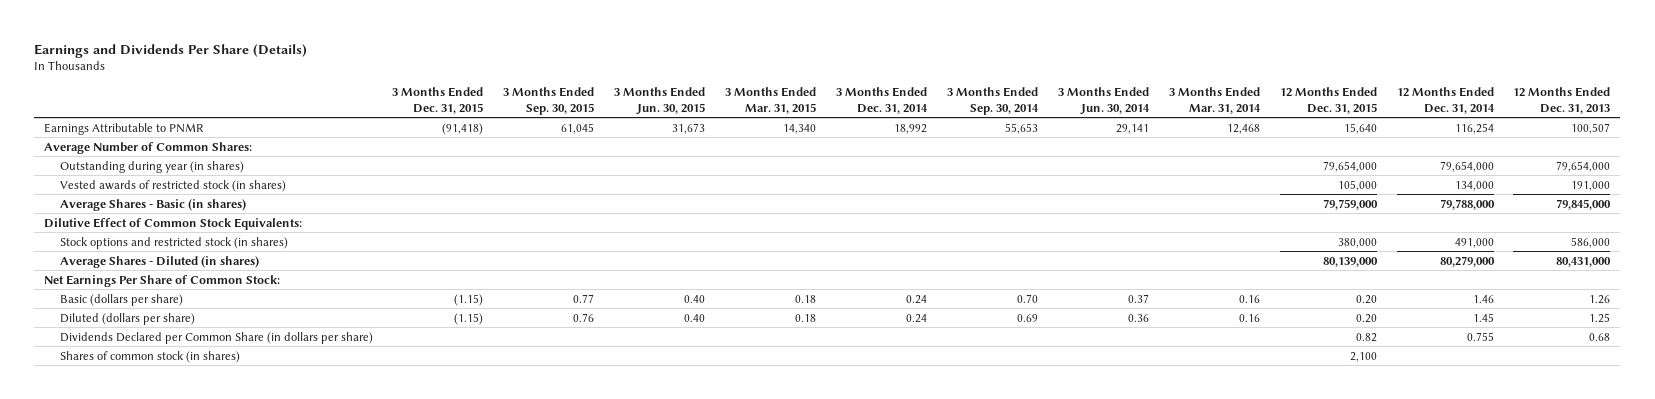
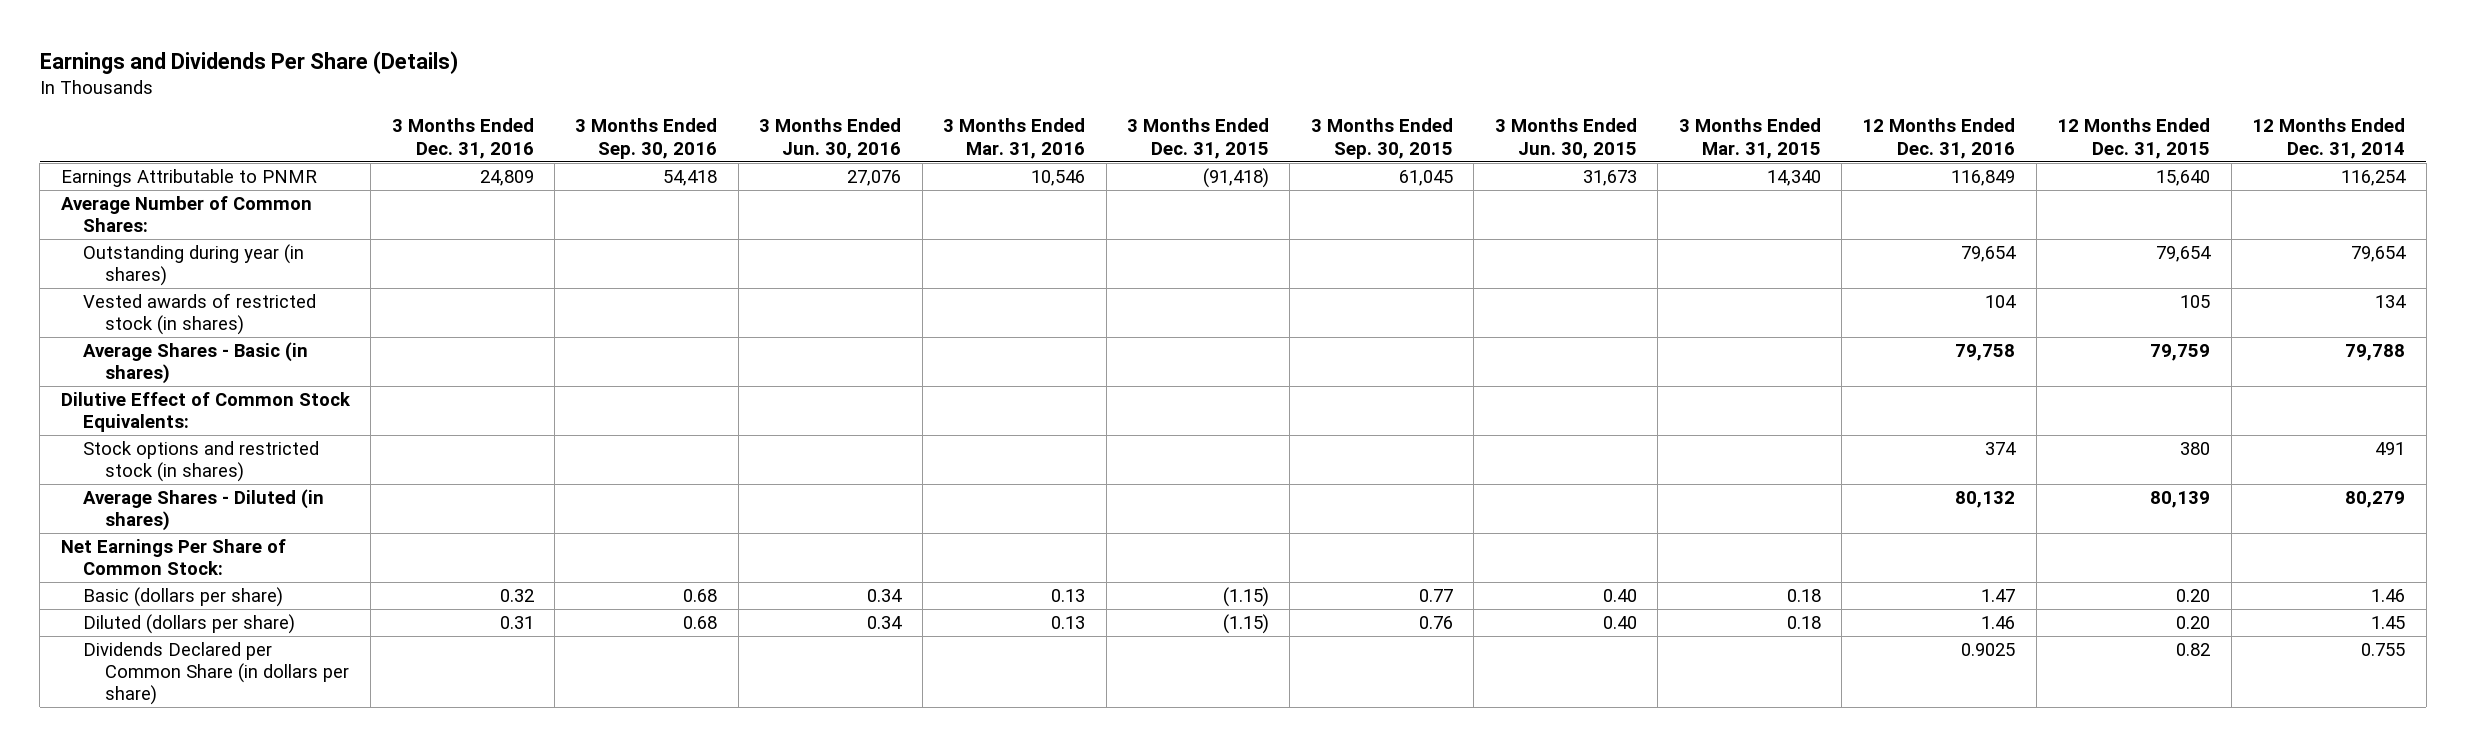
[836,87,929,114] 3 Months Ended Dec. 31, 2014 -> none
[946,87,1039,115] 3 Months Ended Sep. 30, 2014 -> none
[1057,87,1150,115] 3 Months Ended Jun. 30, 2014 -> none
[1168,87,1261,114] 3 Months Ended Mar. 31, 2014 -> none
[1513,87,1611,114] 12 Months Ended Dec. 31, 2013 -> none
none -> [391,118,534,159] 3 Months Ended Dec. 31, 2016
none -> [575,118,718,159] 3 Months Ended Sep. 30, 2016
none -> [759,118,902,159] 3 Months Ended Jun. 30, 2016
none -> [943,118,1086,159] 3 Months Ended Mar. 31, 2016
none -> [1862,118,2016,159] 12 Months Ended Dec. 31, 2016
[1322,160,1377,172] 79,654,000 -> [2156,246,2212,263] 79,654
[1439,160,1494,172] 79,654,000 -> [2351,246,2407,263] 79,654
[1337,179,1377,191] 105,000 -> [2180,295,2211,309] 105
[1454,180,1494,191] 134,000 -> [2375,295,2407,309] 134
[1322,198,1378,210] 79,759,000 -> [2150,344,2211,362] 79,759
[1439,198,1495,210] 79,788,000 -> [2345,344,2406,362] 79,788
[1337,237,1377,248] 380,000 -> [2180,442,2211,456] 380
[1454,237,1494,248] 491,000 -> [2375,442,2406,456] 491
[1322,256,1378,267] 80,139,000 -> [2150,491,2211,509] 80,139
[1439,255,1495,267] 80,279,000 -> [2345,491,2406,509] 80,279
[59,350,240,363] Shares of common stock (in shares) -> none

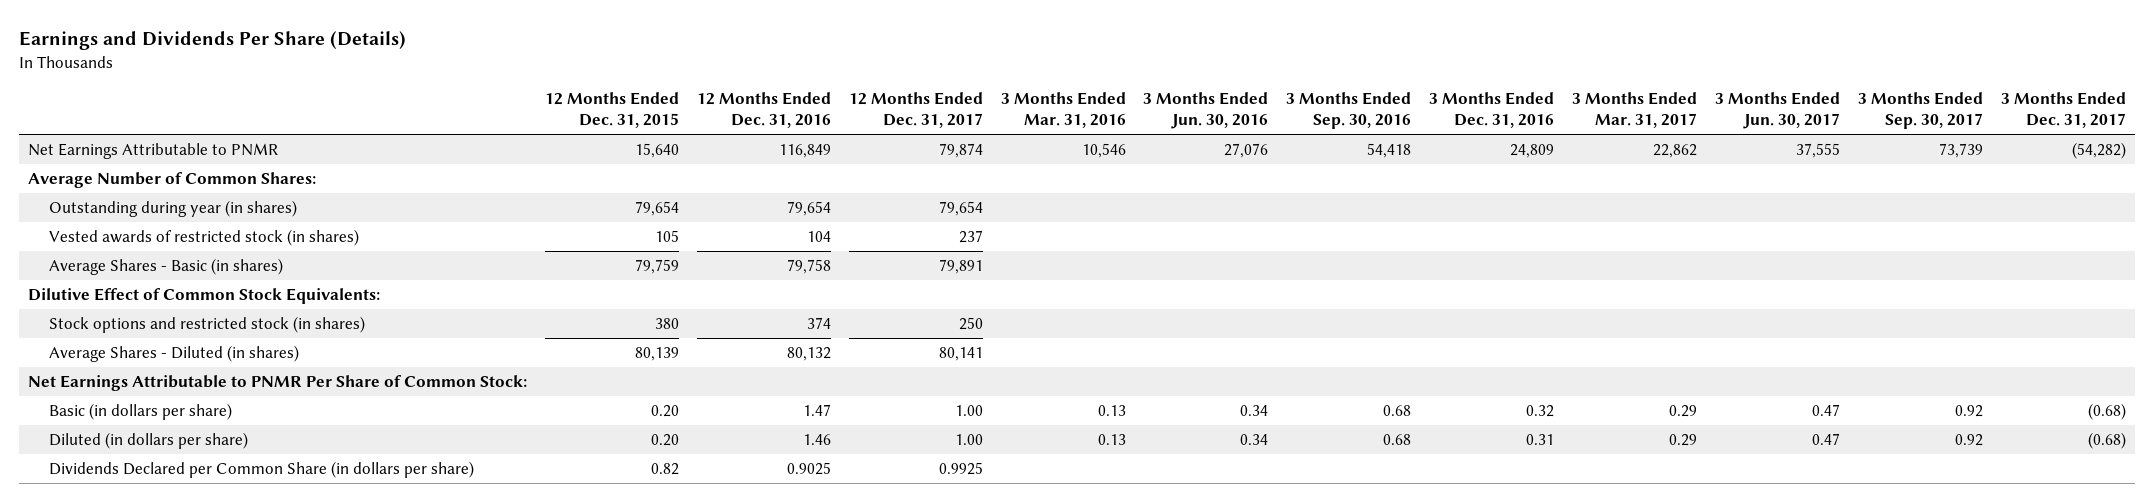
[1126,118,1269,159] 3 Months Ended Dec. 31, 2015 -> none
[1310,118,1453,159] 3 Months Ended Sep. 30, 2015 -> none
[1494,118,1637,159] 3 Months Ended Jun. 30, 2015 -> none
[1678,118,1821,159] 3 Months Ended Mar. 31, 2015 -> none
[2252,118,2406,159] 12 Months Ended Dec. 31, 2014 -> none
none -> [848,92,983,129] 12 Months Ended Dec. 31, 2017
none -> [1572,92,1698,129] 3 Months Ended Mar. 31, 2017
none -> [1715,92,1841,130] 3 Months Ended Jun. 30, 2017
none -> [1858,92,1984,130] 3 Months Ended Sep. 30, 2017
none -> [2000,92,2126,129] 3 Months Ended Dec. 31, 2017
[60,169,317,188] Earnings Attributable to PNMR -> [27,142,278,159] Net Earnings Attributable to PNMR
[60,539,286,576] Net Earnings Per Share of Common Stock: -> [27,374,527,391] Net Earnings Attributable to PNMR Per Share of Common Stock:
[82,587,283,608] Basic (dollars per share) -> [49,402,233,420] Basic (in dollars per share)
[82,614,295,635] Diluted (dollars per share) -> [49,431,249,449] Diluted (in dollars per share)

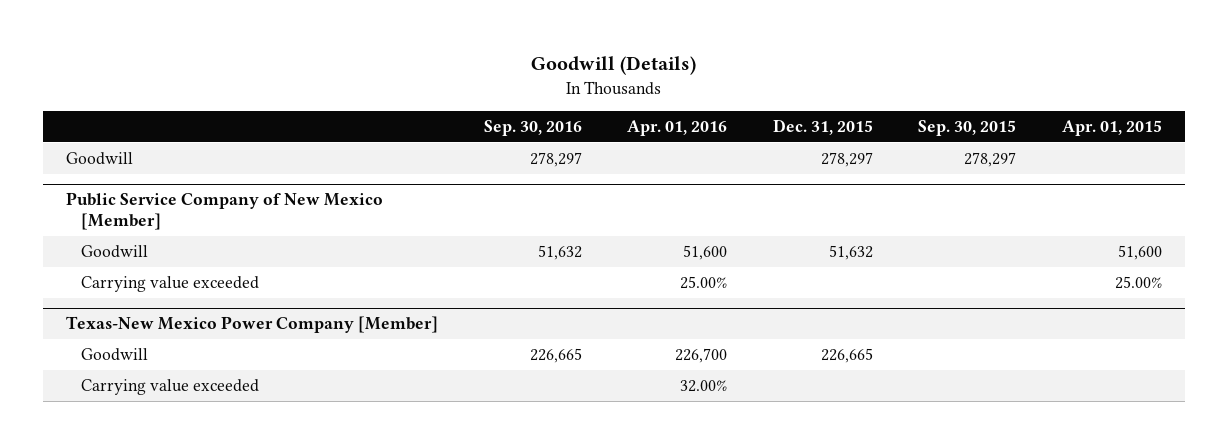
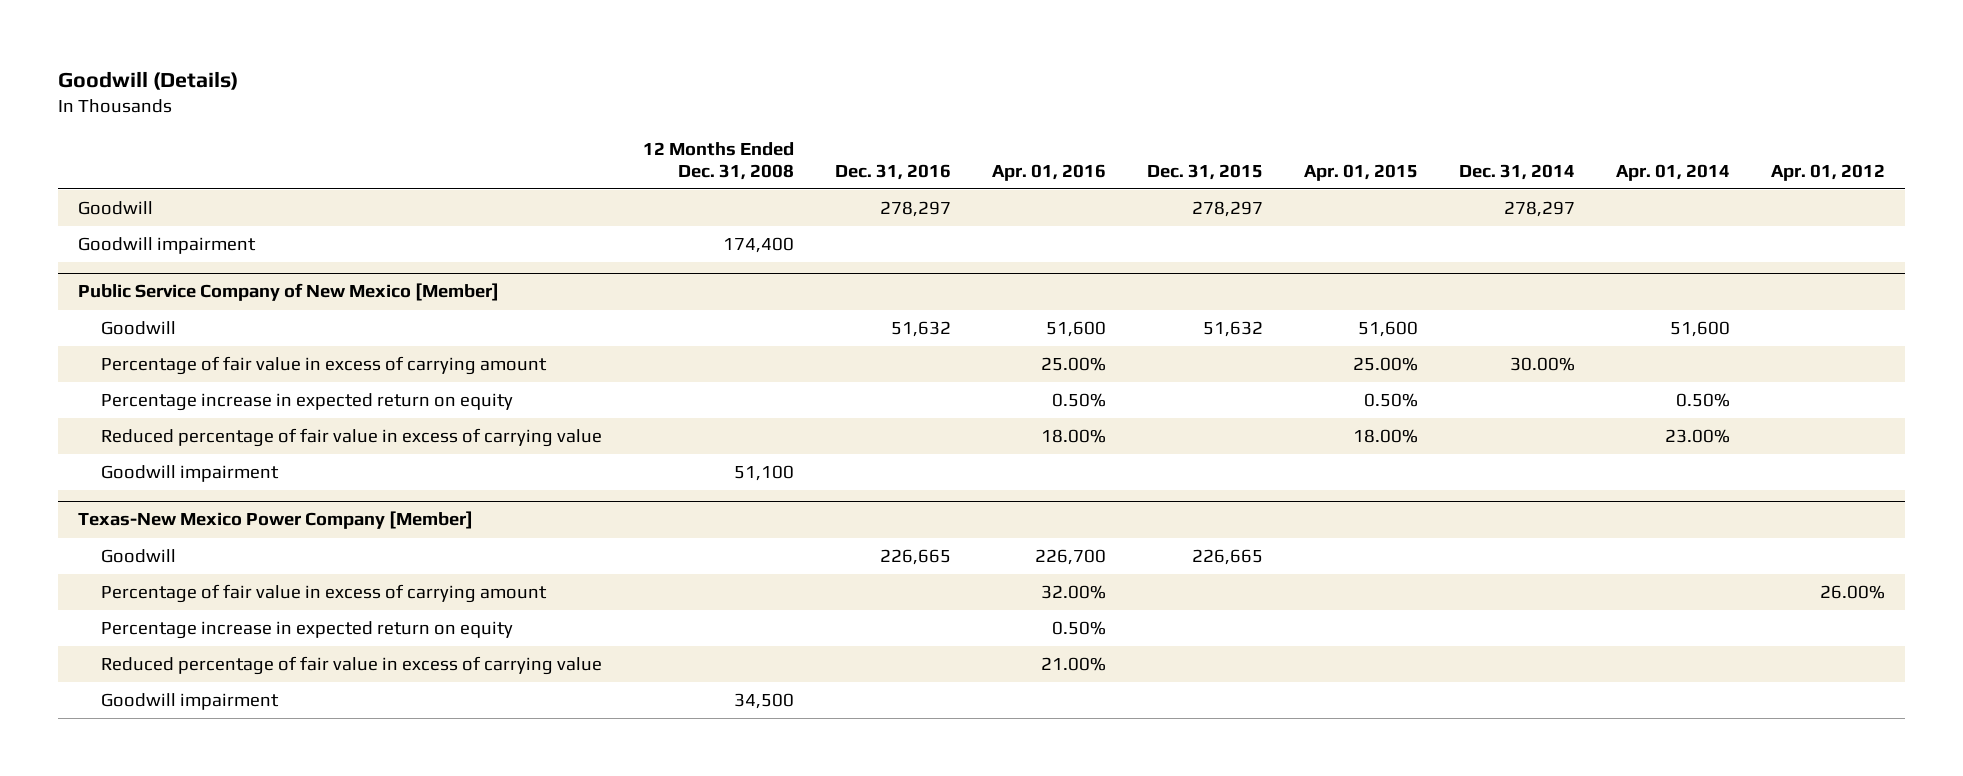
[483,120,582,137] Sep. 30, 2016 -> none
[918,120,1017,137] Sep. 30, 2015 -> none
none -> [642,141,794,180] 12 Months Ended Dec. 31, 2008
none -> [834,163,951,180] Dec. 31, 2016
none -> [1458,163,1575,180] Dec. 31, 2014
none -> [1615,163,1730,181] Apr. 01, 2014
none -> [1770,163,1885,181] Apr. 01, 2012
none -> [78,237,257,255] Goodwill impairment
[81,275,260,292] Carrying value exceeded -> [100,356,547,376] Percentage of fair value in excess of carrying amount
none -> [100,393,513,412] Percentage increase in expected return on equity
none -> [100,428,602,448] Reduced percentage of fair value in excess of carrying value
none -> [100,465,279,483] Goodwill impairment
[81,378,260,395] Carrying value exceeded -> [100,584,547,604] Percentage of fair value in excess of carrying amount
none -> [100,621,513,640] Percentage increase in expected return on equity
none -> [100,656,602,676] Reduced percentage of fair value in excess of carrying value
none -> [100,693,279,711] Goodwill impairment

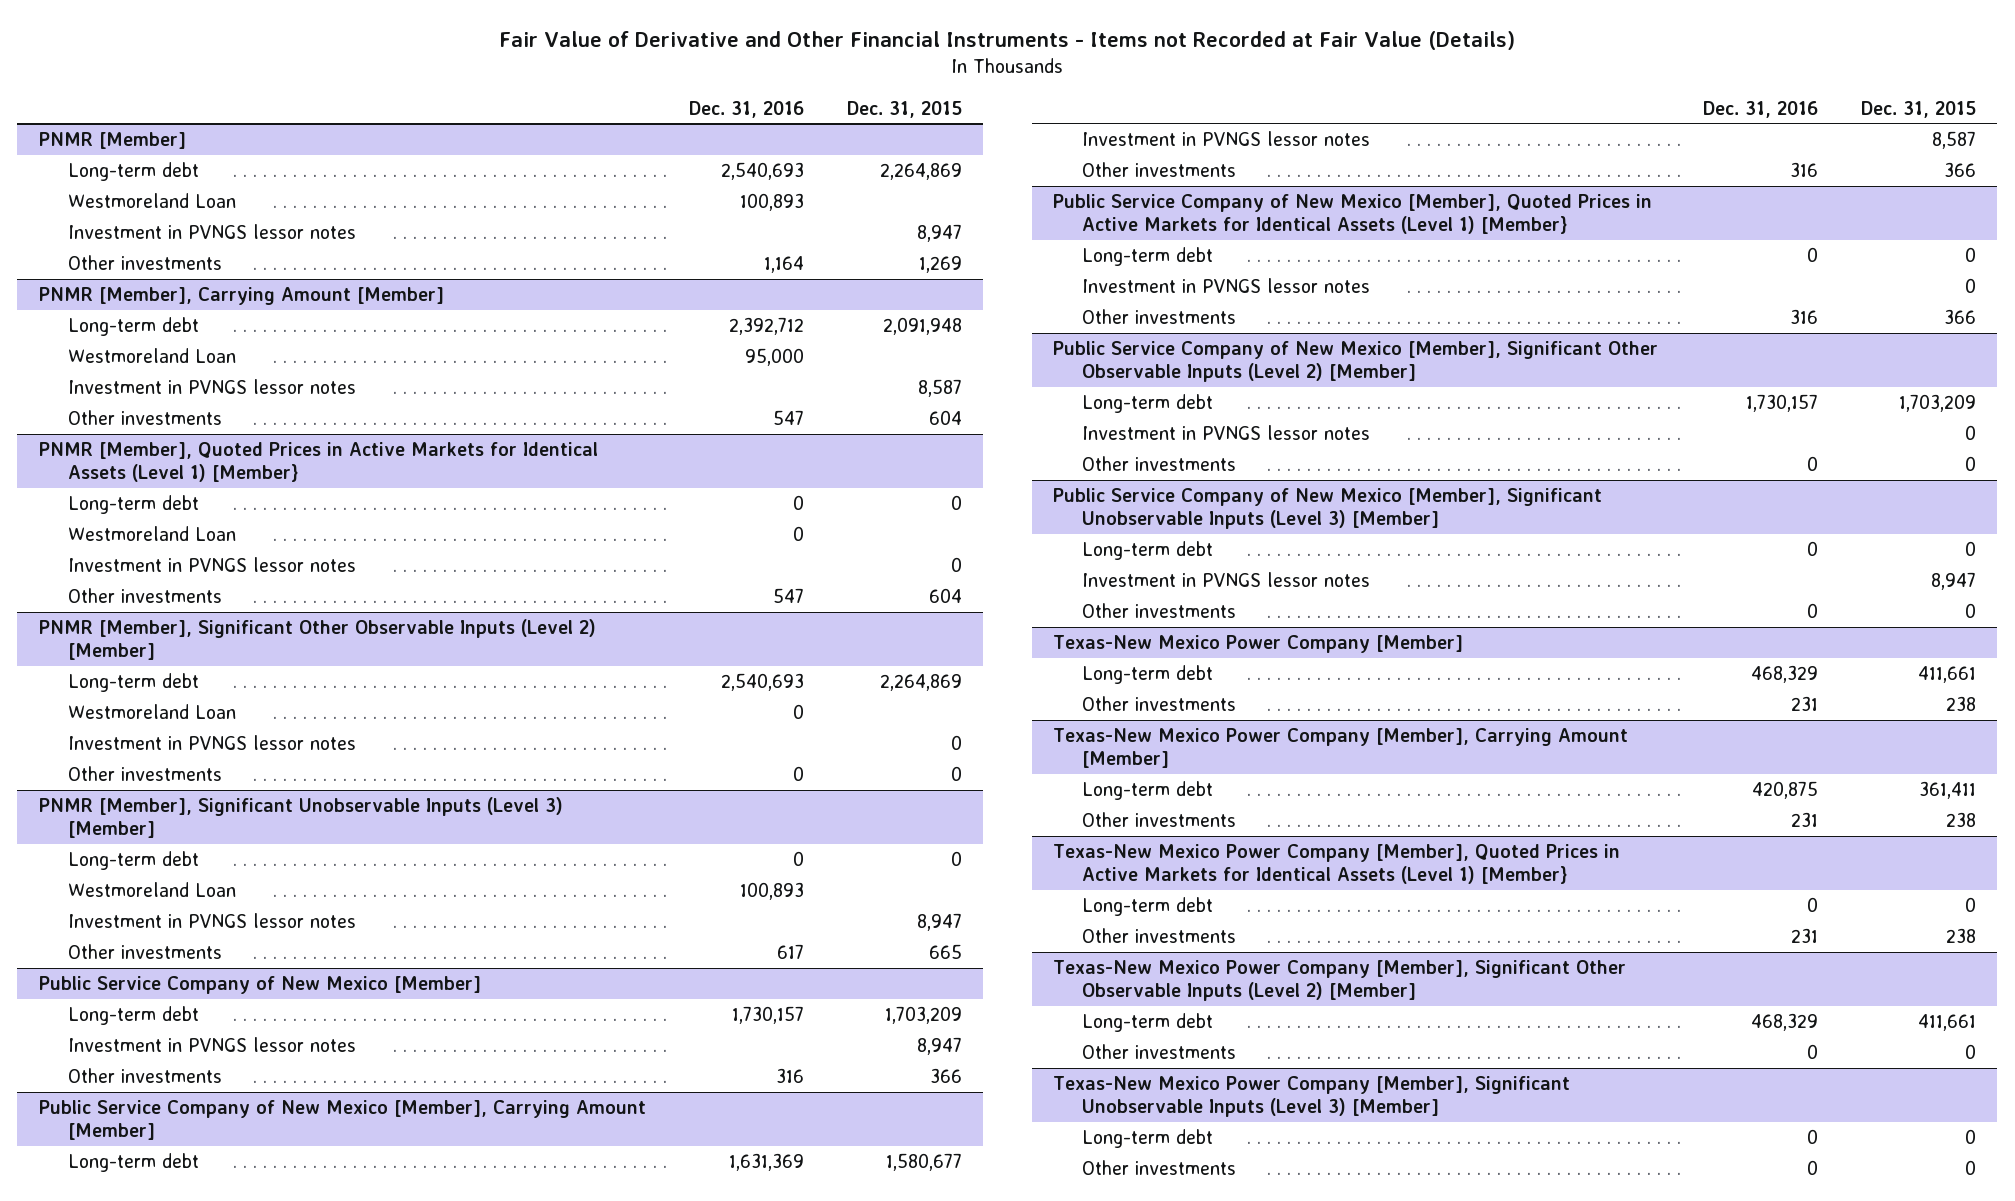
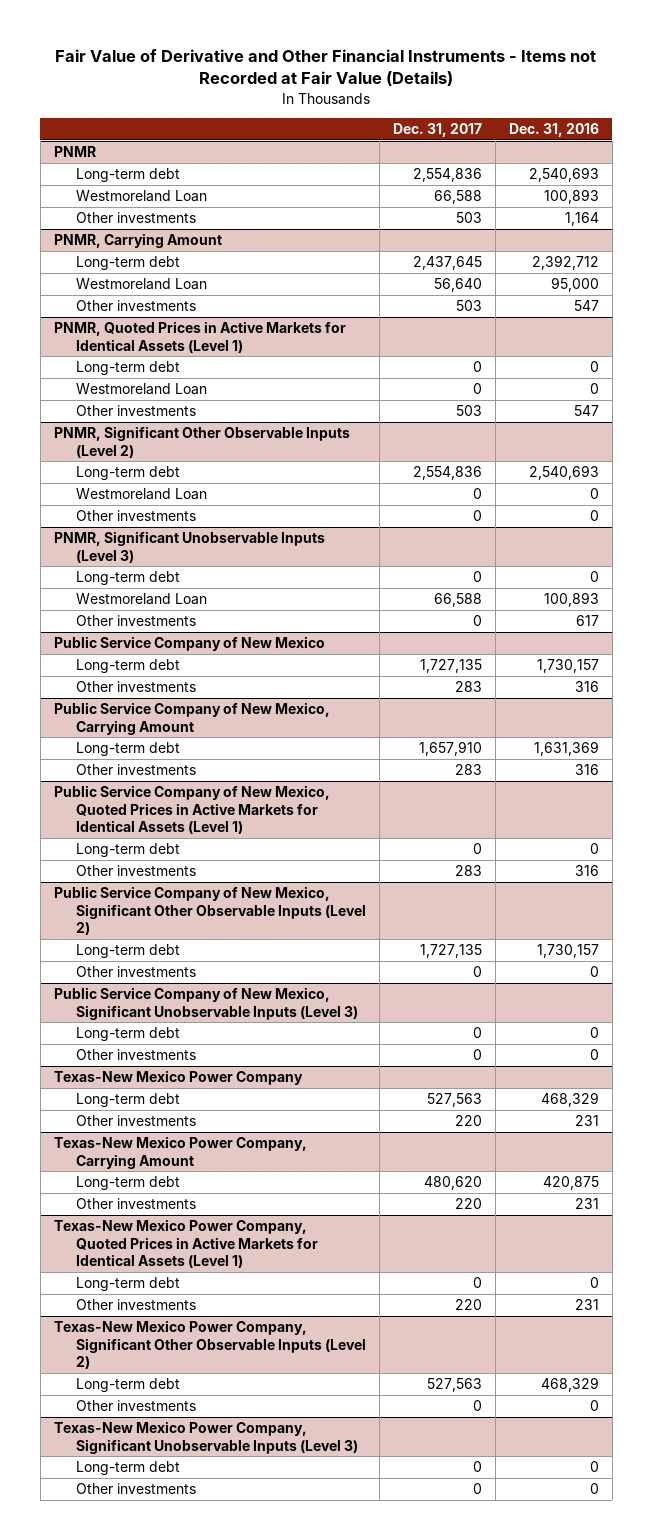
[846,100,962,118] Dec. 31, 2015 -> none
none -> [392,122,482,137] Dec. 31, 2017
[38,131,186,149] PNMR [Member] -> [53,146,96,158] PNMR
[68,223,357,239] Investment in PVNGS lessor notes -> none
[38,286,444,305] PNMR [Member], Carrying Amount [Member] -> [53,233,222,249] PNMR, Carrying Amount
[68,378,357,394] Investment in PVNGS lessor notes -> none
[38,441,598,482] PNMR [Member], Quoted Prices in Active Markets for Identical Assets (Level 1) [Member} -> [53,321,346,353] PNMR, Quoted Prices in Active Markets for Identical Assets (Level 1)
[68,556,357,572] Investment in PVNGS lessor notes -> none
[38,618,596,660] PNMR [Member], Significant Other Observable Inputs (Level 2) [Member] -> [53,426,350,458] PNMR, Significant Other Observable Inputs (Level 2)
[68,734,357,750] Investment in PVNGS lessor notes -> none
[38,796,563,838] PNMR [Member], Significant Unobservable Inputs (Level 3) [Member] -> [53,531,325,563] PNMR, Significant Unobservable Inputs (Level 3)
[68,912,357,928] Investment in PVNGS lessor notes -> none
[38,975,481,994] Public Service Company of New Mexico [Member] -> [53,636,325,652] Public Service Company of New Mexico
[68,1036,357,1052] Investment in PVNGS lessor notes -> none
[38,1099,646,1140] Public Service Company of New Mexico [Member], Carrying Amount [Member] -> [53,702,330,735] Public Service Company of New Mexico, Carrying Amount
[1082,130,1371,146] Investment in PVNGS lessor notes -> none
[1053,193,1653,234] Public Service Company of New Mexico [Member], Quoted Prices in Active Markets for Identical Assets (Level 1) [Member} -> [53,785,330,835] Public Service Company of New Mexico, Quoted Prices in Active Markets for Identical Assets (Level 1)
[1082,277,1371,293] Investment in PVNGS lessor notes -> none
[1053,340,1659,382] Public Service Company of New Mexico [Member], Significant Other Observable Inputs (Level 2) [Member] -> [53,886,366,936] Public Service Company of New Mexico, Significant Other Observable Inputs (Level 2)
[1082,424,1371,440] Investment in PVNGS lessor notes -> none
[1053,487,1603,529] Public Service Company of New Mexico [Member], Significant Unobservable Inputs (Level 3) [Member] -> [53,987,358,1020] Public Service Company of New Mexico, Significant Unobservable Inputs (Level 3)
[1082,571,1371,587] Investment in PVNGS lessor notes -> none
[1053,634,1464,653] Texas-New Mexico Power Company [Member] -> [53,1070,303,1086] Texas-New Mexico Power Company
[1053,727,1629,768] Texas-New Mexico Power Company [Member], Carrying Amount [Member] -> [53,1136,307,1169] Texas-New Mexico Power Company, Carrying Amount
[1053,843,1621,884] Texas-New Mexico Power Company [Member], Quoted Prices in Active Markets for Identical Assets (Level 1) [Member} -> [53,1219,318,1269] Texas-New Mexico Power Company, Quoted Prices in Active Markets for Identical Assets (Level 1)
[1053,959,1627,1001] Texas-New Mexico Power Company [Member], Significant Other Observable Inputs (Level 2) [Member] -> [53,1320,366,1370] Texas-New Mexico Power Company, Significant Other Observable Inputs (Level 2)
[1053,1075,1571,1117] Texas-New Mexico Power Company [Member], Significant Unobservable Inputs (Level 3) [Member] -> [53,1421,358,1454] Texas-New Mexico Power Company, Significant Unobservable Inputs (Level 3)

